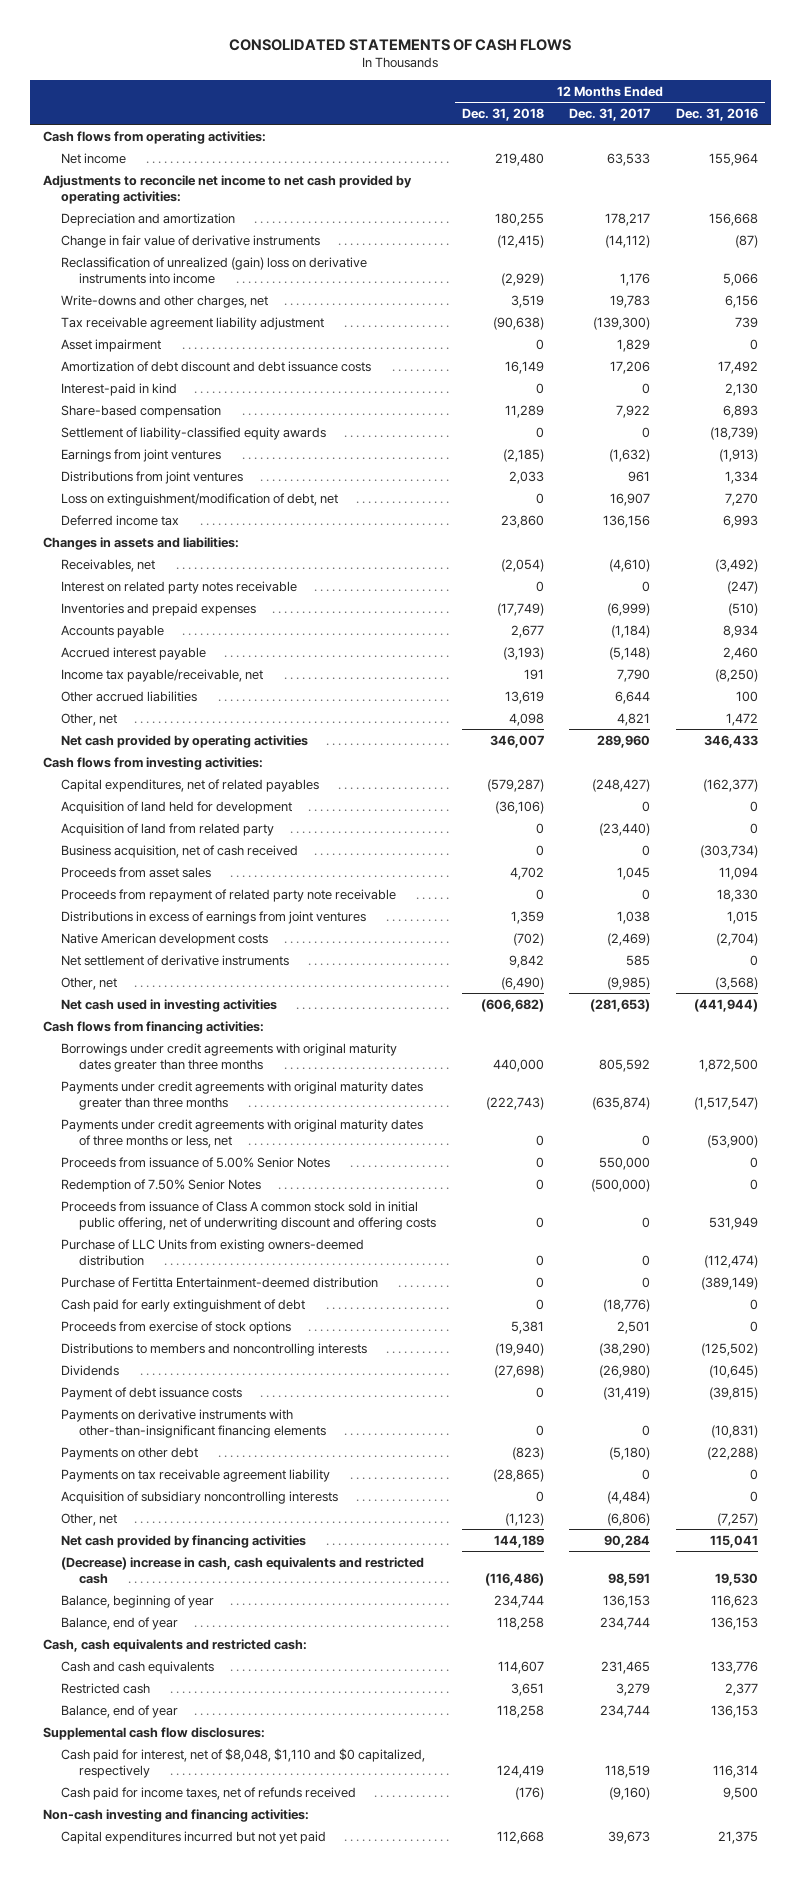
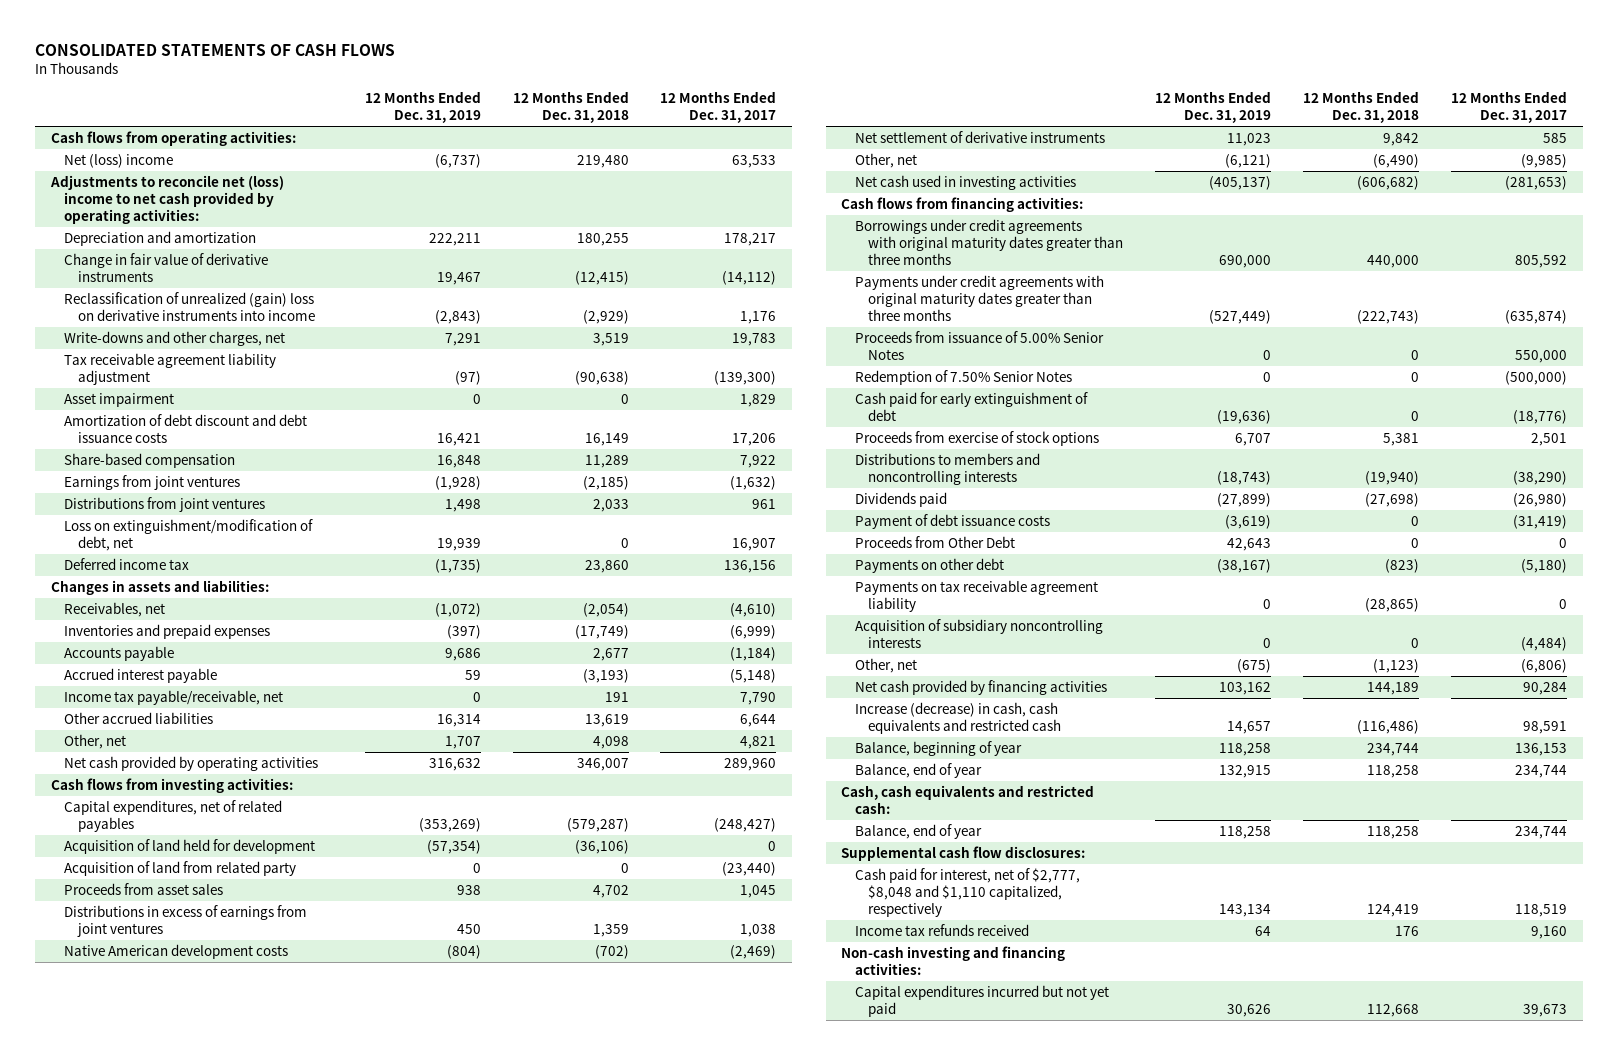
[676,107,759,121] Dec. 31, 2016 -> none
none -> [364,90,481,123] 12 Months Ended Dec. 31, 2019
[60,152,126,164] Net income -> [64,153,174,168] Net (loss) income
[42,174,412,204] Adjustments to reconcile net income to net cash provided by operating activities: -> [49,174,284,224] Adjustments to reconcile net (loss) income to net cash provided by operating activities:
[60,382,177,396] Interest-paid in kind -> none
[60,426,326,440] Settlement of liability-classified equity awards -> none
[60,580,297,594] Interest on related party notes receivable -> none
[60,844,298,858] Business acquisition, net of cash received -> none
[60,888,396,902] Proceeds from repayment of related party note receivable -> none
[60,1118,423,1148] Payments under credit agreements with original maturity dates of three months or less, net -> none
[60,1200,436,1230] Proceeds from issuance of Class A common stock sold in initial public offering, net of underwriting discount and offering costs -> none
[60,1238,364,1266] Purchase of LLC Units from existing owners-deemed distribution -> none
[60,1276,378,1288] Purchase of Fertitta Entertainment-deemed distribution -> none
[60,1364,119,1376] Dividends -> [854,491,947,507] Dividends paid
[60,1408,326,1438] Payments on derivative instruments with other-than-insignificant financing elements -> none
none -> [854,535,1015,548] Proceeds from Other Debt
[60,1556,424,1584] (Decrease) increase in cash, cash equivalents and restricted cash -> [854,701,1062,734] Increase (decrease) in cash, cash equivalents and restricted cash
[60,1660,214,1674] Cash and cash equivalents -> none
[60,1682,150,1694] Restricted cash -> none
[60,1747,425,1778] Cash paid for interest, net of $8,048, $1,110 and $0 capitalized, respectively -> [854,867,1080,917] Cash paid for interest, net of $2,777, $8,048 and $1,110 capitalized, respectively
[60,1786,356,1800] Cash paid for income taxes, net of refunds received -> [854,923,1029,936] Income tax refunds received
[514,1786,544,1800] (176) -> [1395,925,1420,936] 176
[609,1786,651,1800] (9,160) -> [1530,925,1567,939] 9,160

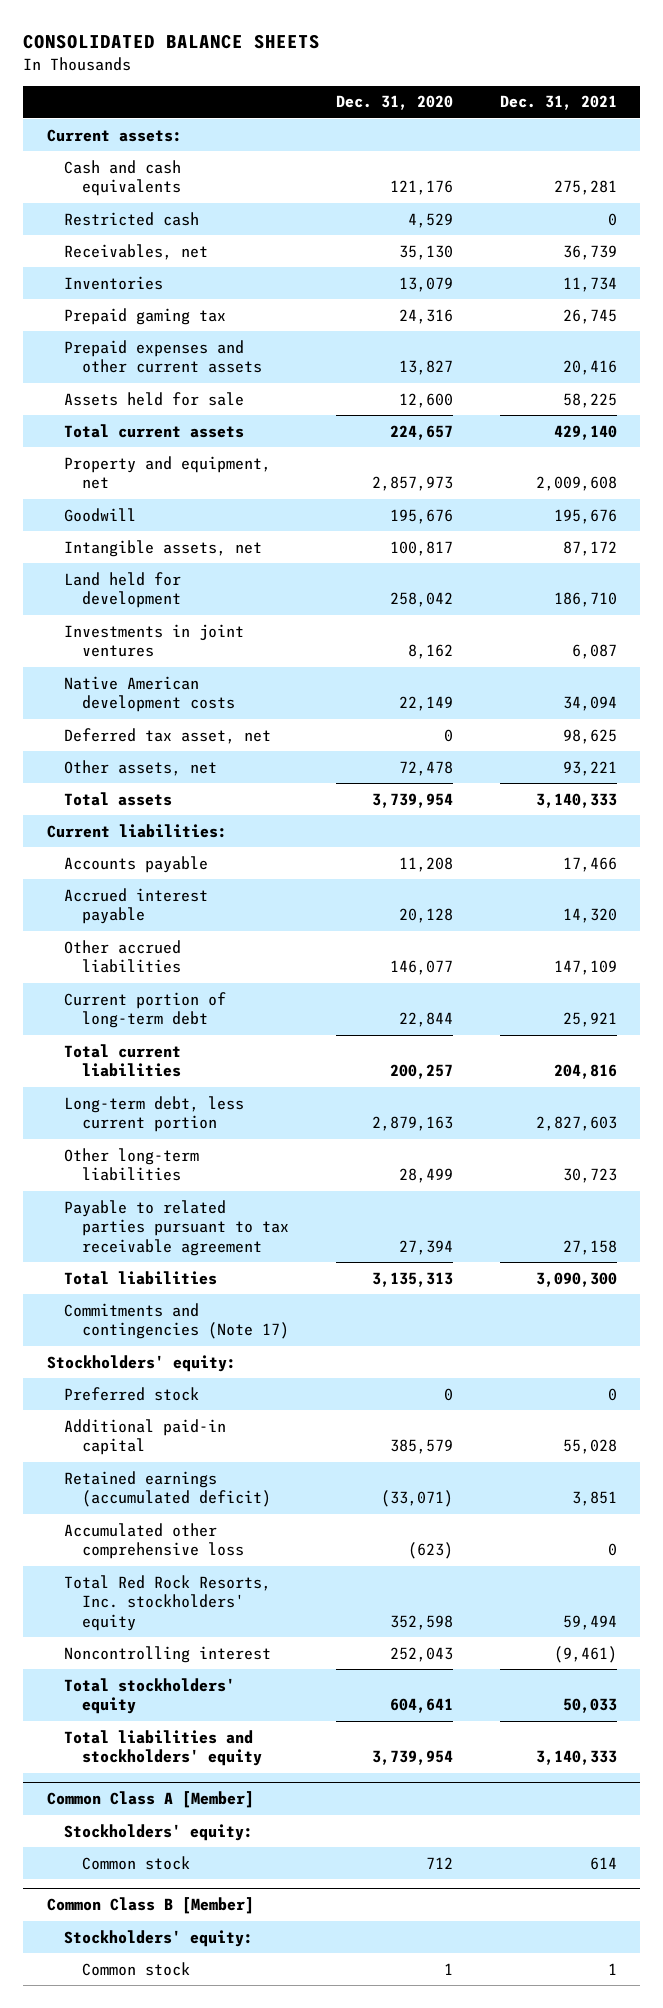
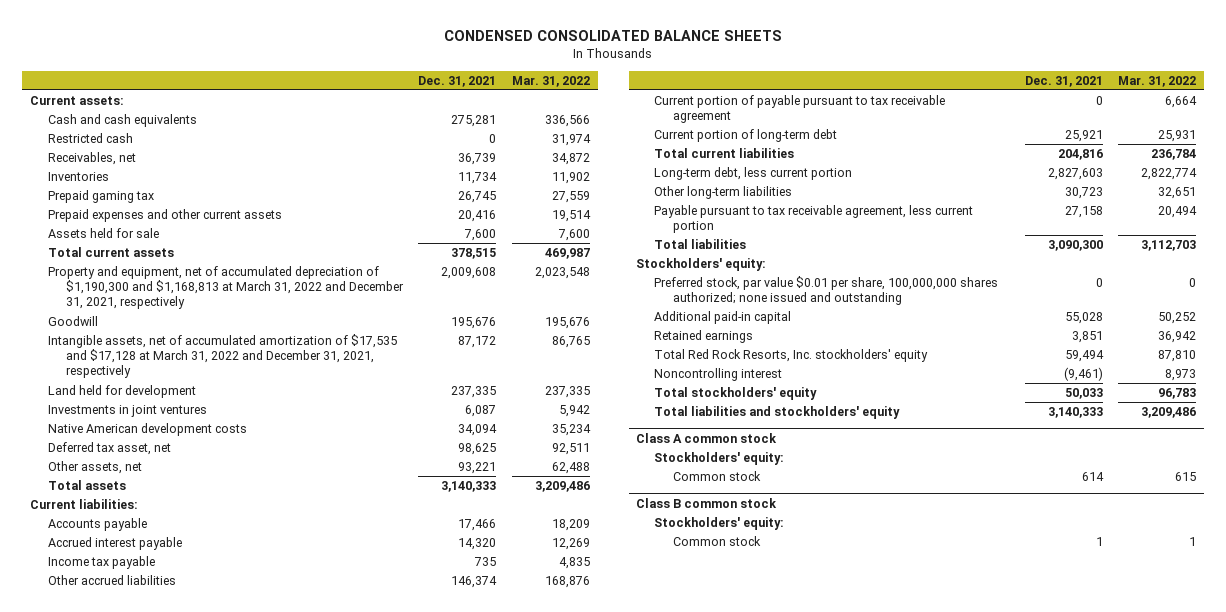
[23,33,321,49] CONSOLIDATED BALANCE SHEETS -> [444,30,783,42] CONDENSED CONSOLIDATED BALANCE SHEETS
[335,95,453,111] Dec. 31, 2020 -> none
none -> [511,75,590,87] Mar. 31, 2022
[562,392,617,408] 58,225 -> [464,228,497,241] 7,600
[553,424,617,440] 429,140 -> [451,247,497,259] 378,515
[64,455,272,490] Property and equipment, net -> [47,265,404,310] Property and equipment, net of accumulated depreciation of $1,190,300 and $1,168,813 at March 31, 2022 and December 31, 2021, respectively
[64,539,263,557] Intangible assets, net -> [47,333,397,379] Intangible assets, net of accumulated amortization of $17,535 and $17,128 at March 31, 2022 and December 31, 2021, respectively
[553,592,617,608] 186,710 -> [451,385,497,398] 237,335
none -> [47,555,155,569] Income tax payable
[553,960,617,976] 147,109 -> [451,575,498,588] 146,374
none -> [654,94,946,124] Current portion of payable pursuant to tax receivable agreement
[64,1199,289,1256] Payable to related parties pursuant to tax receivable agreement -> [654,204,974,234] Payable pursuant to tax receivable agreement, less current portion
[64,1302,289,1340] Commitments and contingencies (Note 17) -> none
[64,1386,200,1401] Preferred stock -> [654,275,999,306] Preferred stock, par value $0.01 per share, 100,000,000 shares authorized; none issued and outstanding
[64,1522,244,1560] Accumulated other comprehensive loss -> none
[64,1470,271,1508] Retained earnings (accumulated deficit) -> [654,329,754,343] Retained earnings
[46,1791,254,1809] Common Class A [Member] -> [636,432,778,443] Class A common stock
[46,1897,254,1915] Common Class B [Member] -> [636,497,778,508] Class B common stock

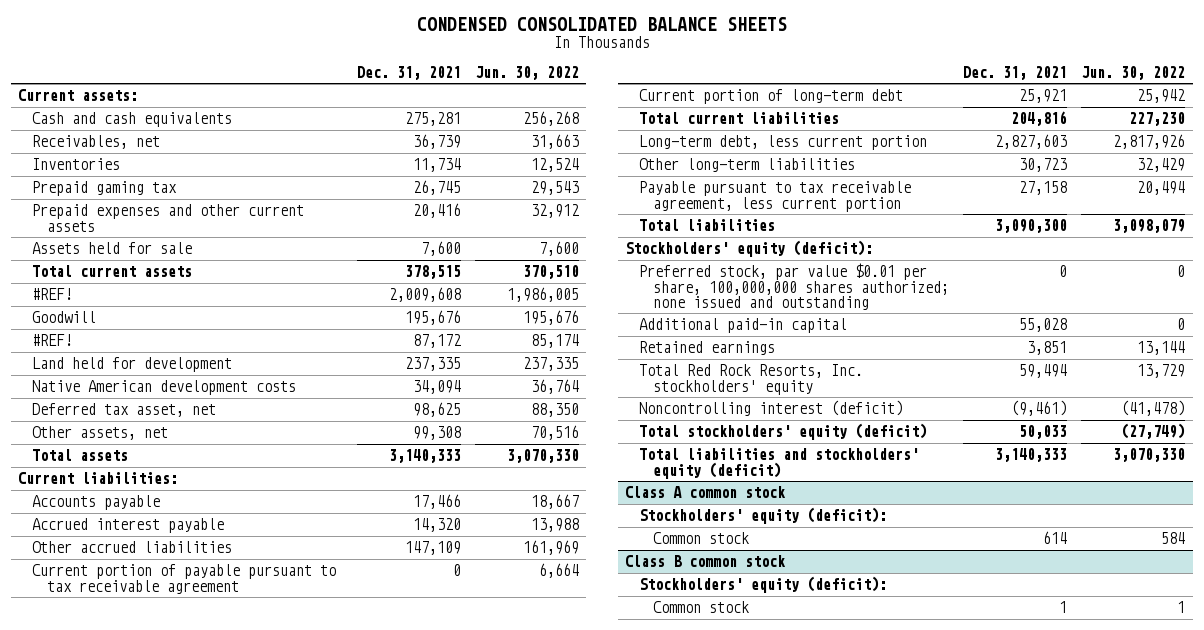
[511,75,590,87] Mar. 31, 2022 -> none
none -> [474,65,579,80] Jun. 30, 2022
[47,132,133,143] Restricted cash -> none
[47,265,404,310] Property and equipment, net of accumulated depreciation of $1,190,300 and $1,168,813 at March 31, 2022 and December 31, 2021, respectively -> [32,288,73,301] #REF!
[47,333,397,379] Intangible assets, net of accumulated amortization of $17,535 and $17,128 at March 31, 2022 and December 31, 2021, respectively -> [32,334,73,347] #REF!
[47,404,207,417] Investments in joint ventures -> none
[458,461,497,474] 93,221 -> [412,426,461,441] 99,308
[47,555,155,569] Income tax payable -> none
[451,575,498,588] 146,374 -> [404,541,461,556] 147,109
[636,257,767,271] Stockholders' equity: -> [624,240,873,258] Stockholders' equity (deficit):
[654,367,783,381] Noncontrolling interest -> [638,400,903,417] Noncontrolling interest (deficit)
[654,386,818,400] Total stockholders' equity -> [638,423,927,441] Total stockholders' equity (deficit)
[654,405,901,419] Total liabilities and stockholders' equity -> [638,448,919,479] Total liabilities and stockholders' equity (deficit)
[654,451,785,465] Stockholders' equity: -> [638,507,887,525] Stockholders' equity (deficit):
[654,516,785,530] Stockholders' equity: -> [638,576,887,594] Stockholders' equity (deficit):

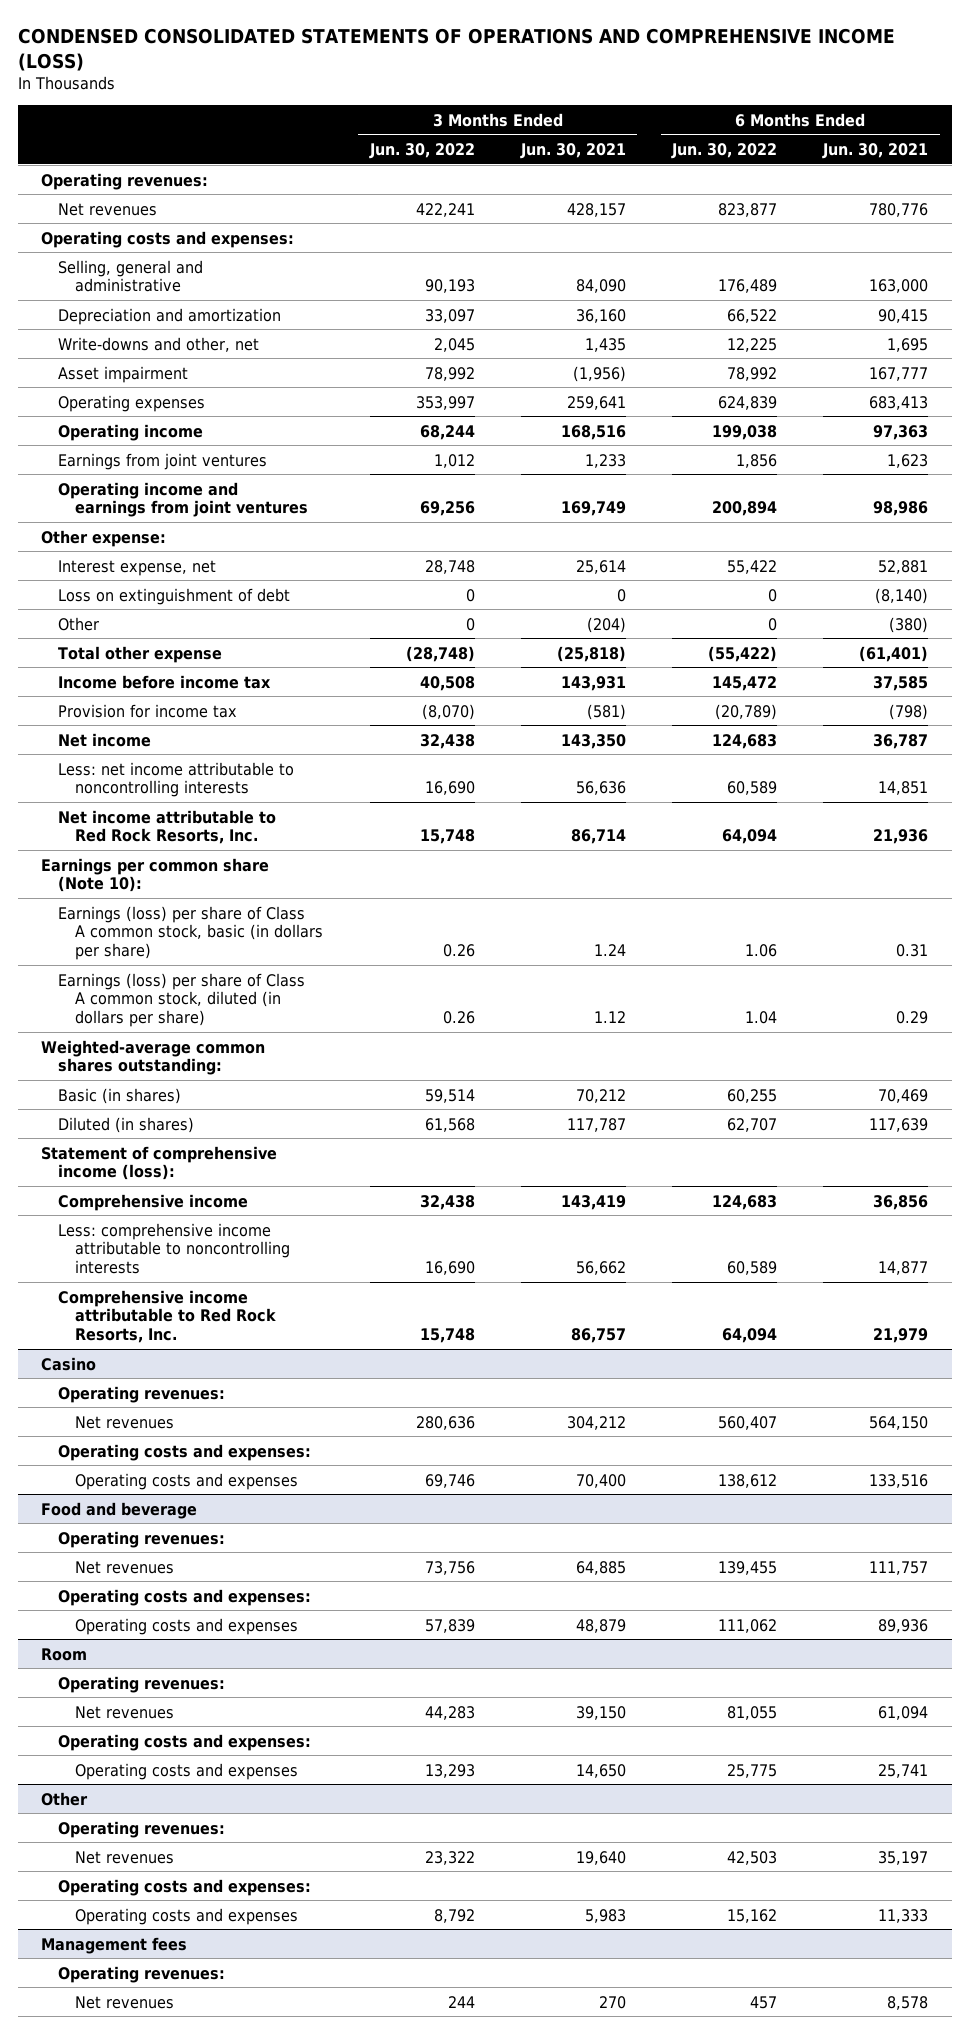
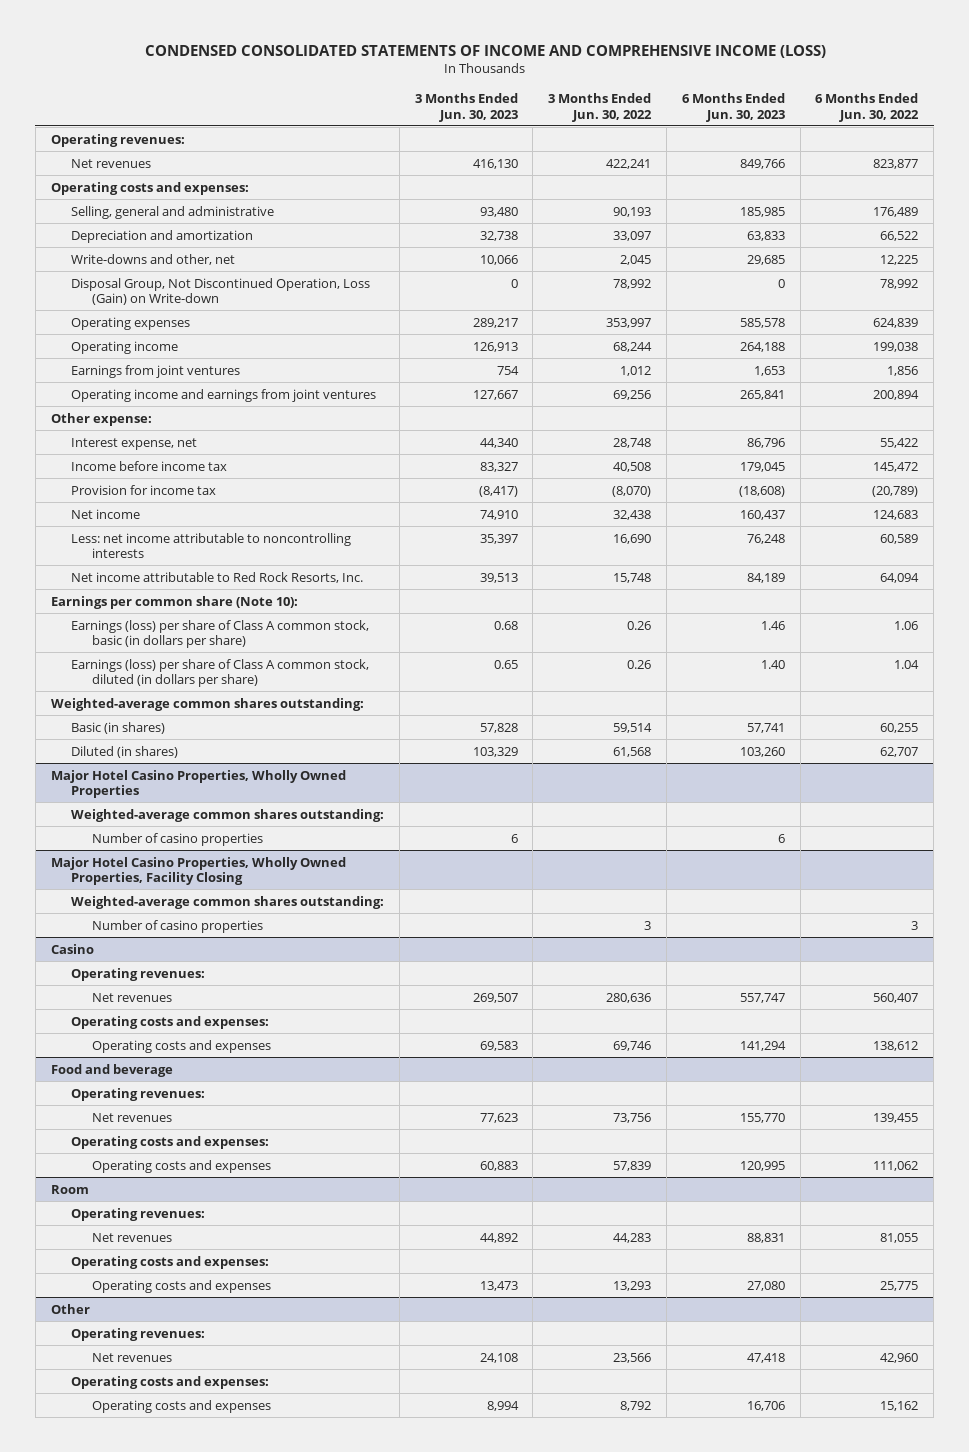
[17,27,895,71] CONDENSED CONSOLIDATED STATEMENTS OF OPERATIONS AND COMPREHENSIVE INCOME (LOSS) -> [144,44,826,58] CONDENSED CONSOLIDATED STATEMENTS OF INCOME AND COMPREHENSIVE INCOME (LOSS)
[519,143,626,160] Jun. 30, 2021 -> none
[822,143,929,160] Jun. 30, 2021 -> none
none -> [414,93,518,122] 3 Months Ended Jun. 30, 2023
none -> [681,93,785,122] 6 Months Ended Jun. 30, 2023
[57,365,188,383] Asset impairment -> [71,277,371,305] Disposal Group, Not Discontinued Operation, Loss (Gain) on Write-down
[57,587,290,605] Loss on extinguishment of debt -> none
[57,616,99,631] Other -> none
[57,645,222,663] Total other expense -> none
[40,1145,277,1181] Statement of comprehensive income (loss): -> none
[57,1193,248,1211] Comprehensive income -> none
[57,1222,291,1274] Less: comprehensive income attributable to noncontrolling interests -> none
[57,1289,277,1343] Comprehensive income attributable to Red Rock Resorts, Inc. -> none
none -> [50,769,346,798] Major Hotel Casino Properties, Wholly Owned Properties
none -> [71,808,385,822] Weighted-average common shares outstanding:
none -> [91,832,263,846] Number of casino properties
none -> [50,856,346,885] Major Hotel Casino Properties, Wholly Owned Properties, Facility Closing
none -> [71,895,385,909] Weighted-average common shares outstanding:
none -> [91,919,263,933] Number of casino properties
[424,1850,475,1865] 23,322 -> [613,1352,652,1363] 23,566
[727,1850,778,1865] 42,503 -> [880,1352,919,1363] 42,960
[40,1936,187,1954] Management fees -> none
[57,1965,225,1983] Operating revenues: -> none
[75,1995,175,2009] Net revenues -> none

